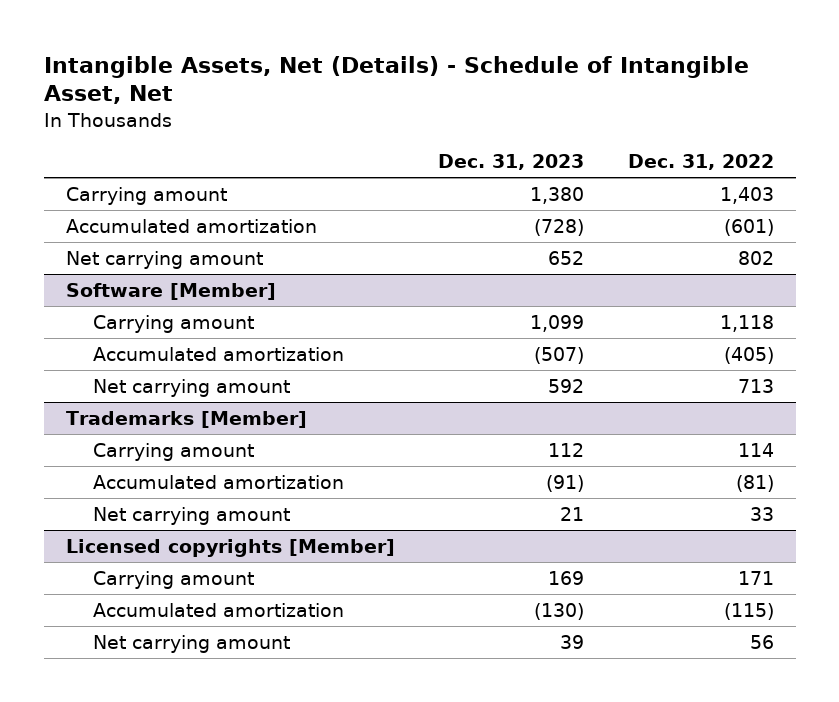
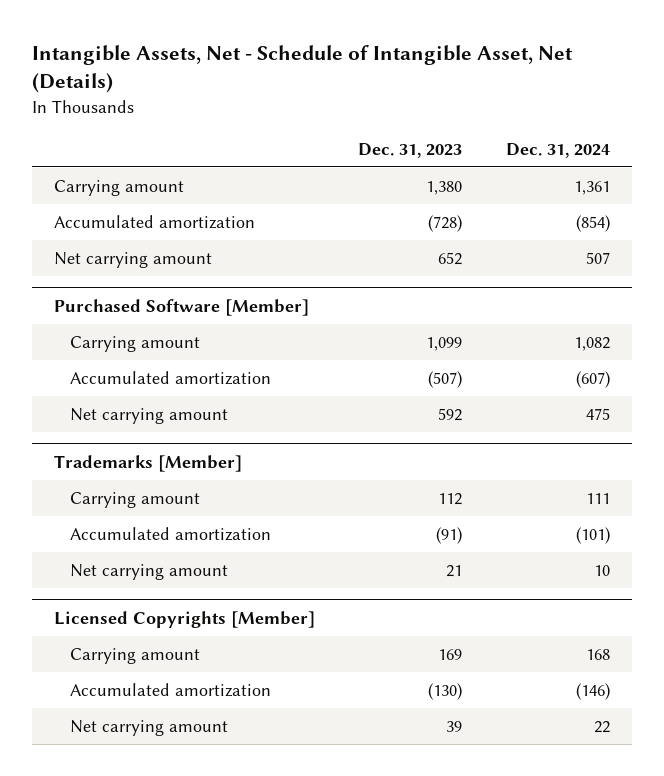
[43,55,749,105] Intangible Assets, Net (Details) - Schedule of Intangible Asset, Net -> [31,45,573,94] Intangible Assets, Net - Schedule of Intangible Asset, Net (Details)
[627,154,774,171] Dec. 31, 2022 -> none
none -> [506,142,611,158] Dec. 31, 2024
[65,282,276,300] Software [Member] -> [53,298,309,316] Purchased Software [Member]
[65,538,395,557] Licensed copyrights [Member] -> [53,610,315,628] Licensed Copyrights [Member]

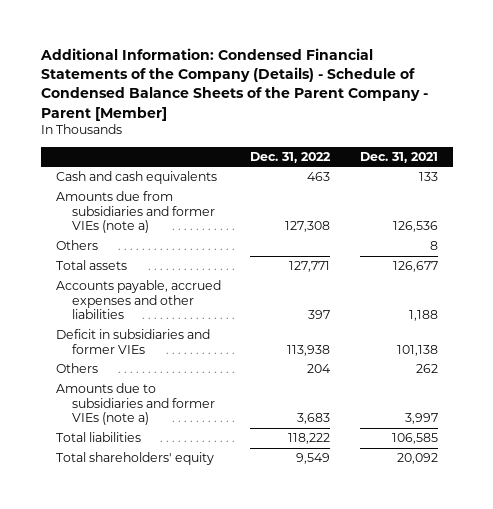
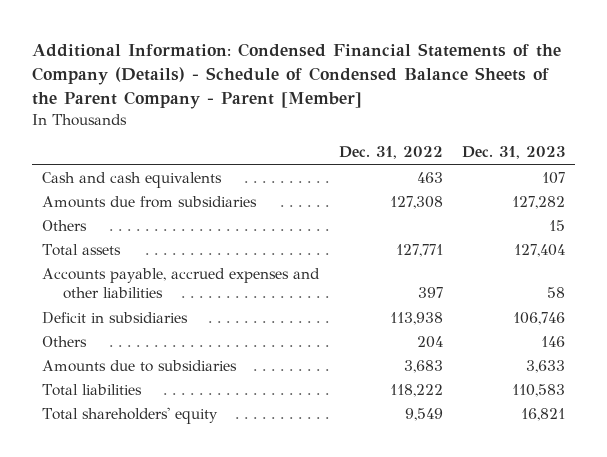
[359,151,438,163] Dec. 31, 2021 -> none
none -> [461,146,565,160] Dec. 31, 2023
[55,191,215,233] Amounts due from subsidiaries and former VIEs (note a) -> [42,195,258,208] Amounts due from subsidiaries
[55,329,210,354] Deficit in subsidiaries and former VIEs -> [42,311,189,324] Deficit in subsidiaries
[55,383,215,425] Amounts due to subsidiaries and former VIEs (note a) -> [42,359,238,372] Amounts due to subsidiaries

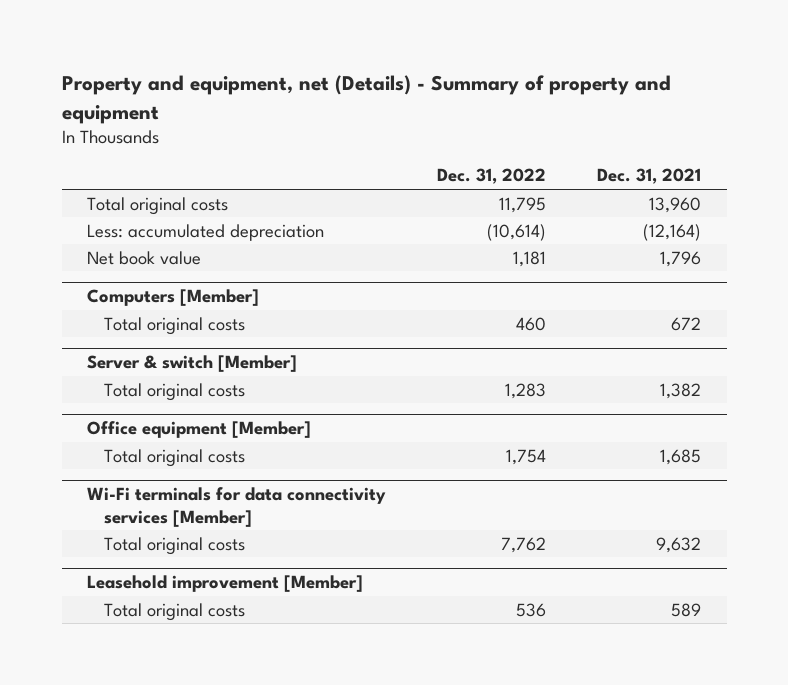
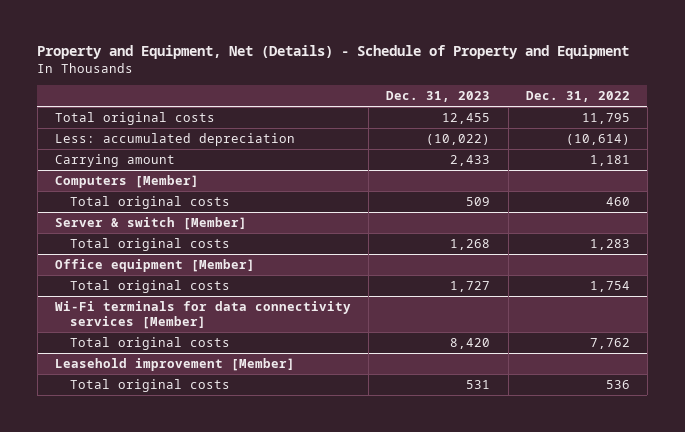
[61,75,671,124] Property and equipment, net (Details) - Summary of property and equipment -> [37,45,630,60] Property and Equipment, Net (Details) - Schedule of Property and Equipment
[596,168,701,185] Dec. 31, 2021 -> none
none -> [386,91,491,103] Dec. 31, 2023
[87,250,202,265] Net book value -> [54,154,175,168] Carrying amount

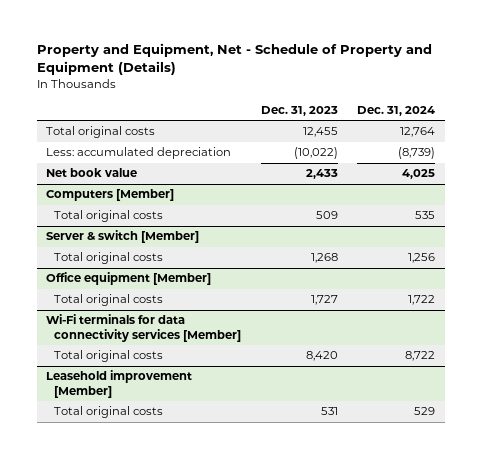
[37,45,630,60] Property and Equipment, Net (Details) - Schedule of Property and Equipment -> [36,43,432,76] Property and Equipment, Net - Schedule of Property and Equipment (Details)
[525,91,630,103] Dec. 31, 2022 -> none
none -> [357,105,436,116] Dec. 31, 2024
[54,154,175,168] Carrying amount -> [46,168,138,178] Net book value

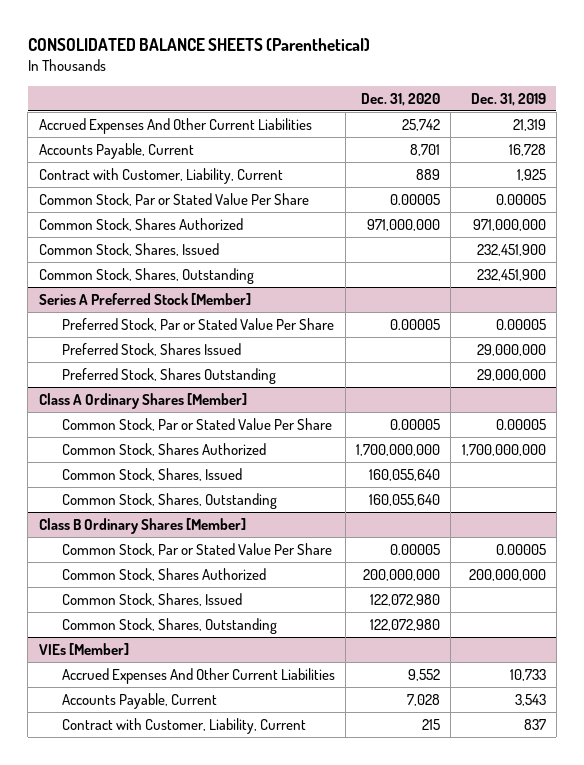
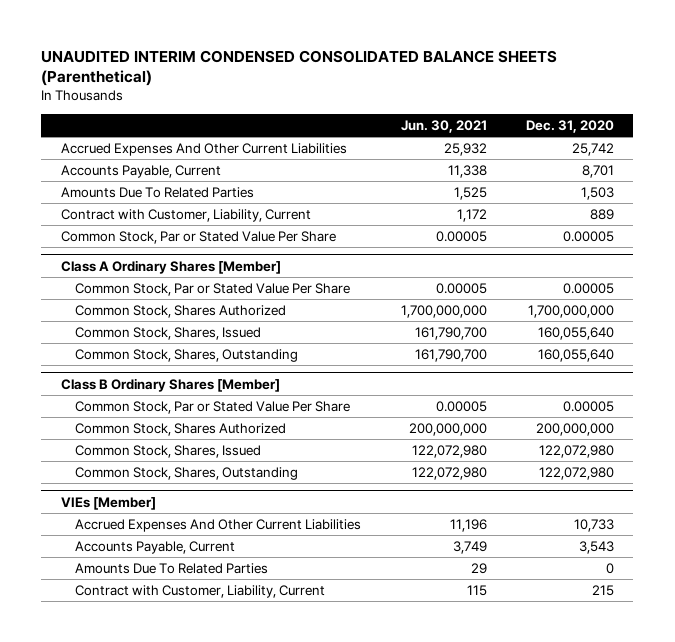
[27,37,370,51] CONSOLIDATED BALANCE SHEETS (Parenthetical) -> [41,49,558,87] UNAUDITED INTERIM CONDENSED CONSOLIDATED BALANCE SHEETS (Parenthetical)
[470,92,546,106] Dec. 31, 2019 -> none
none -> [400,119,487,133] Jun. 30, 2021
none -> [60,186,254,198] Amounts Due To Related Parties
[38,218,243,232] Common Stock, Shares Authorized -> none
[38,243,219,257] Common Stock, Shares, Issued -> none
[38,268,254,285] Common Stock, Shares, Outstanding -> none
[38,293,251,306] Series A Preferred Stock [Member] -> none
[61,318,334,332] Preferred Stock, Par or Stated Value Per Share -> none
[61,343,241,357] Preferred Stock, Shares Issued -> none
[61,368,276,385] Preferred Stock, Shares Outstanding -> none
[408,669,441,682] 9,552 -> [573,518,614,532] 10,733
[407,694,441,707] 7,028 -> [578,540,614,554] 3,543
none -> [75,562,269,574] Amounts Due To Related Parties

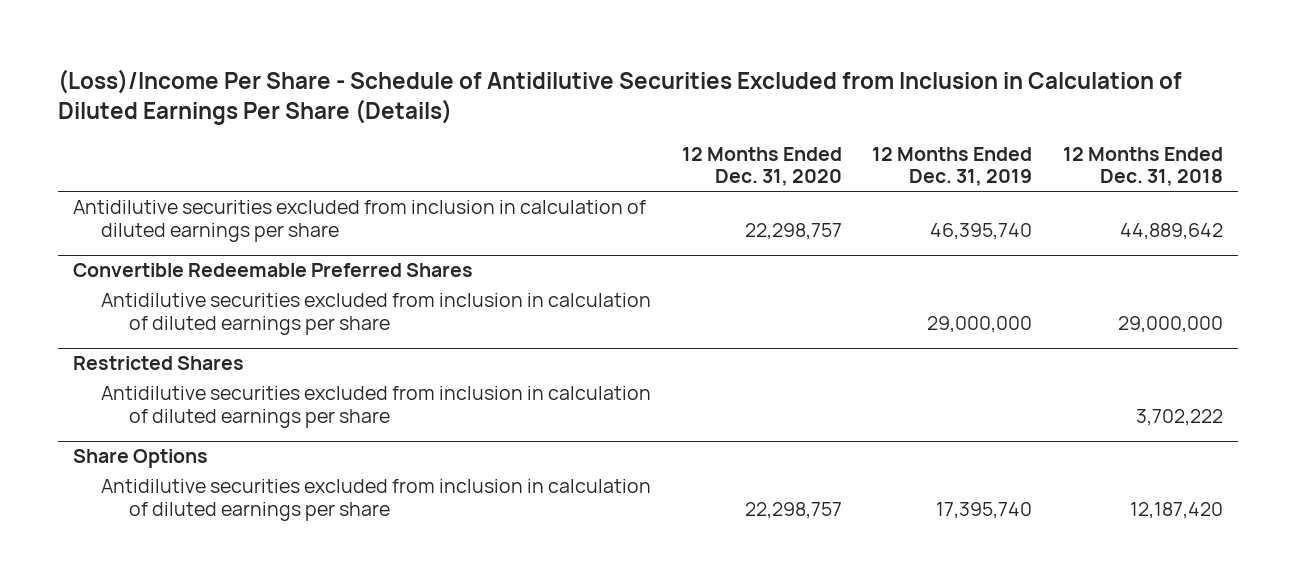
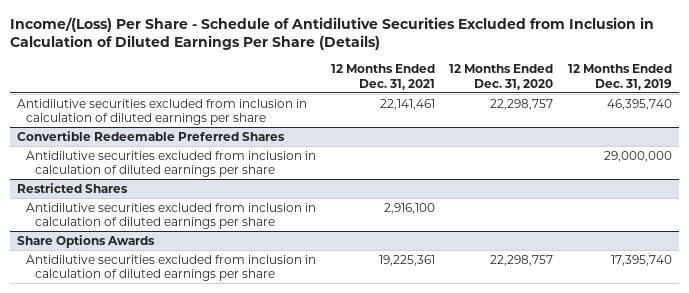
[58,68,1183,126] (Loss)/Income Per Share - Schedule of Antidilutive Securities Excluded from Inclusion in Calculation of Diluted Earnings Per Share (Details) -> [9,16,654,51] Income/(Loss) Per Share - Schedule of Antidilutive Securities Excluded from Inclusion in Calculation of Diluted Earnings Per Share (Details)
[1062,146,1223,187] 12 Months Ended Dec. 31, 2018 -> none
none -> [330,64,435,90] 12 Months Ended Dec. 31, 2021
[73,449,209,469] Share Options -> [17,234,156,248] Share Options Awards

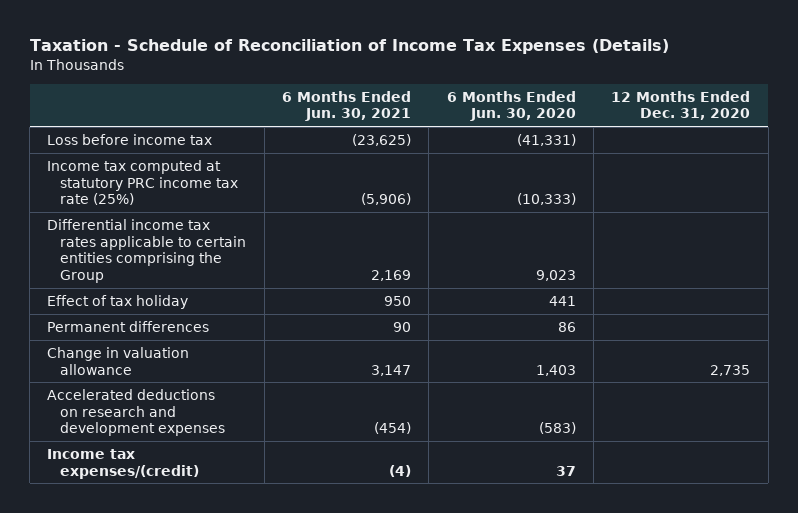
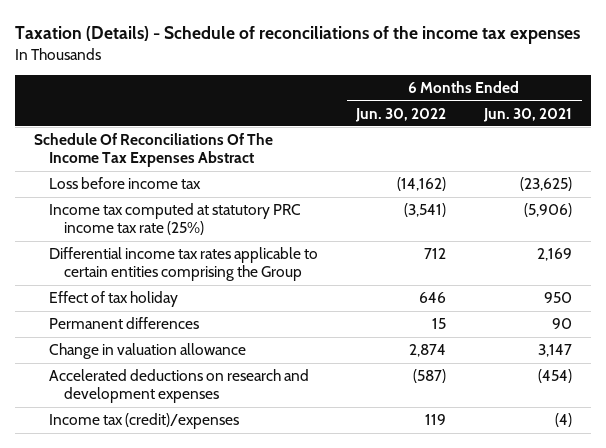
[29,39,669,55] Taxation - Schedule of Reconciliation of Income Tax Expenses (Details) -> [15,25,581,44] Taxation (Details) - Schedule of reconciliations of the income tax expenses
[446,90,576,122] 6 Months Ended Jun. 30, 2020 -> none
[611,90,751,121] 12 Months Ended Dec. 31, 2020 -> none
none -> [355,107,447,122] Jun. 30, 2022
none -> [34,133,274,168] Schedule Of Reconciliations Of The Income Tax Expenses Abstract
[47,449,200,479] Income tax expenses/(credit) -> [49,413,240,430] Income tax (credit)/expenses

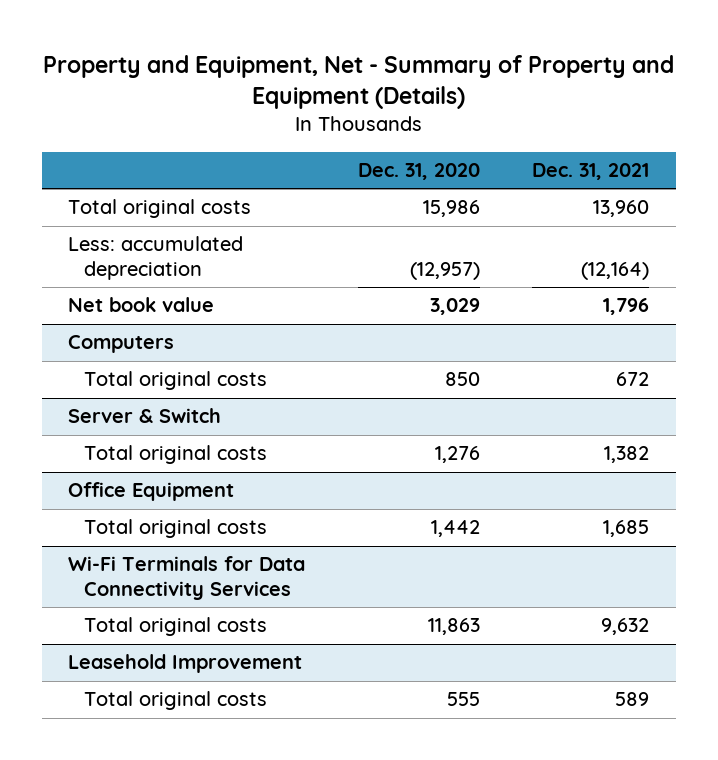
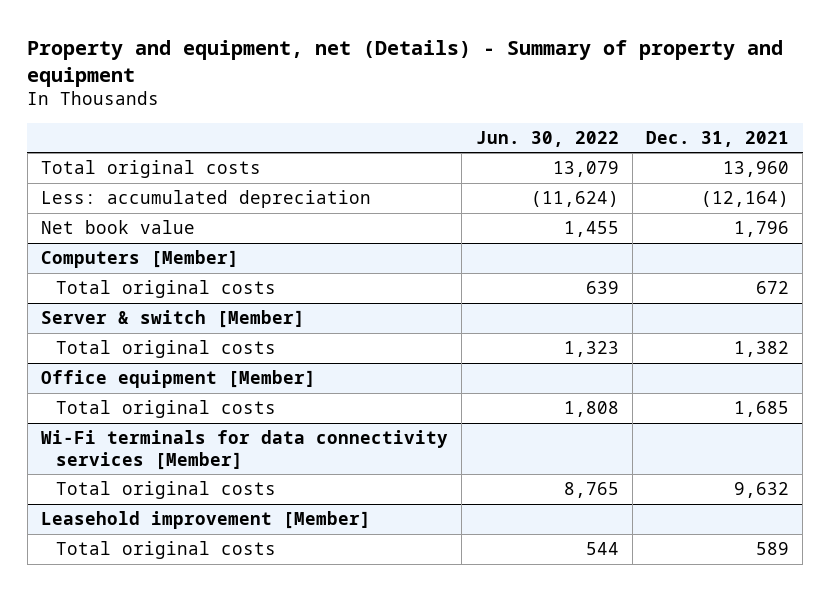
[42,55,674,110] Property and Equipment, Net - Summary of Property and Equipment (Details) -> [27,39,784,87] Property and equipment, net (Details) - Summary of property and equipment
[357,162,480,180] Dec. 31, 2020 -> none
none -> [475,130,619,147] Jun. 30, 2022
[68,335,175,354] Computers -> [41,250,240,269] Computers [Member]
[68,408,222,424] Server & Switch -> [41,310,306,329] Server & switch [Member]
[68,482,235,502] Office Equipment -> [41,370,317,389] Office equipment [Member]
[68,556,306,601] Wi-Fi Terminals for Data Connectivity Services -> [41,430,449,470] Wi-Fi terminals for data connectivity services [Member]
[68,654,303,674] Leasehold Improvement -> [41,511,372,530] Leasehold improvement [Member]

